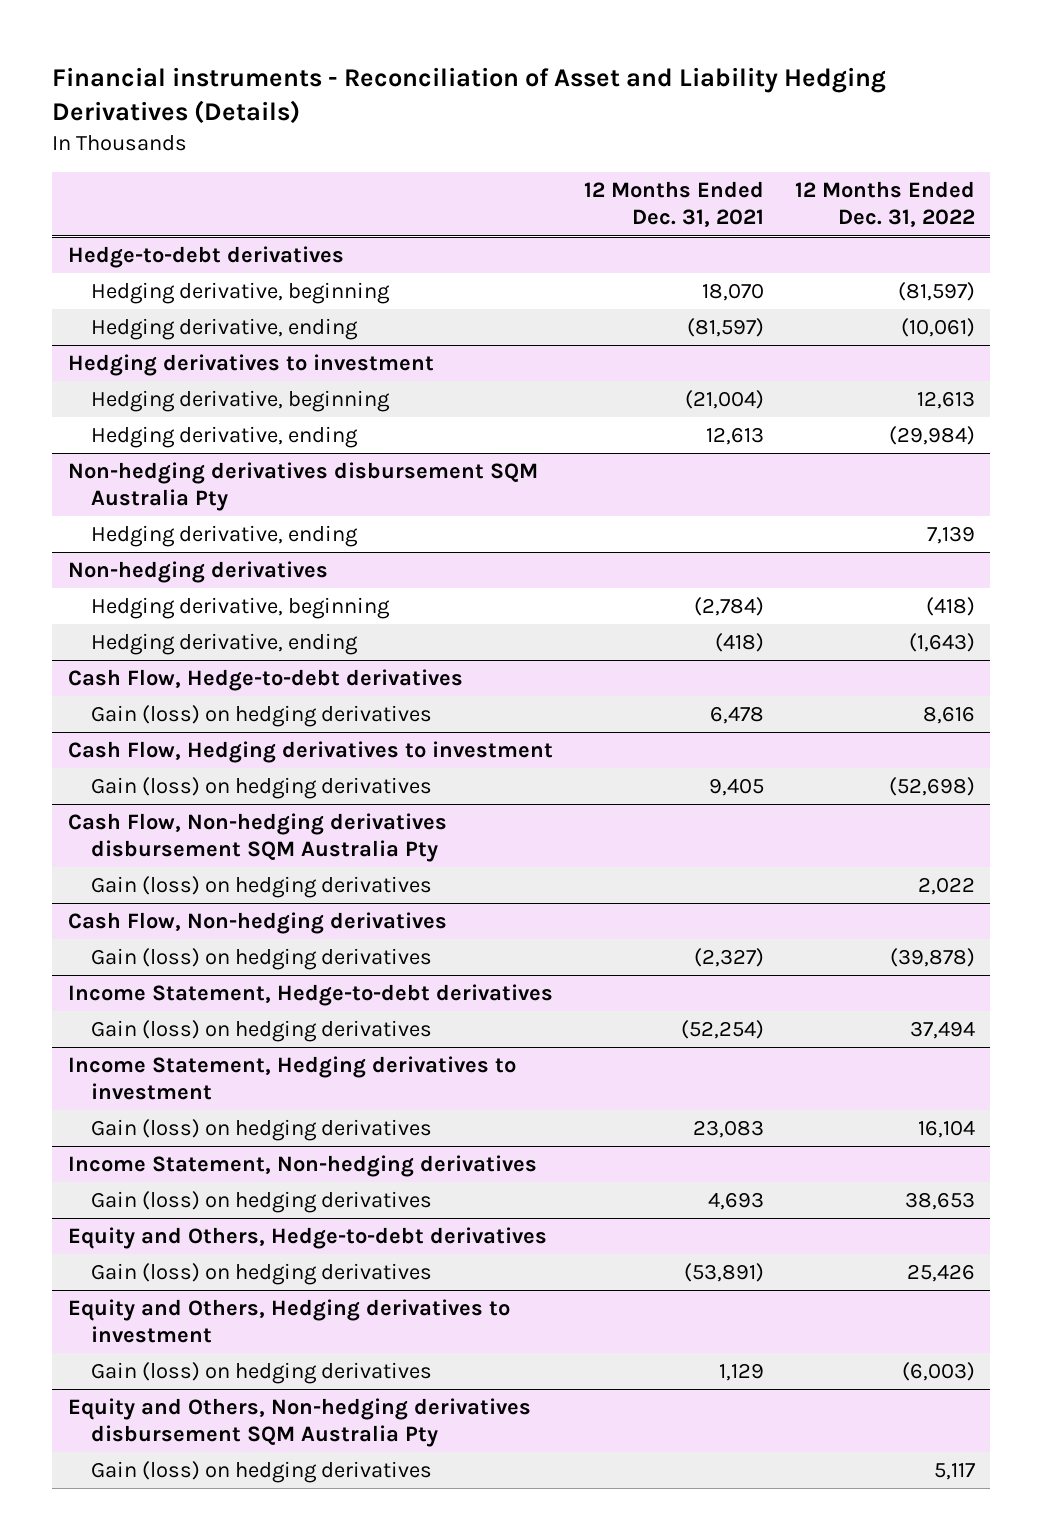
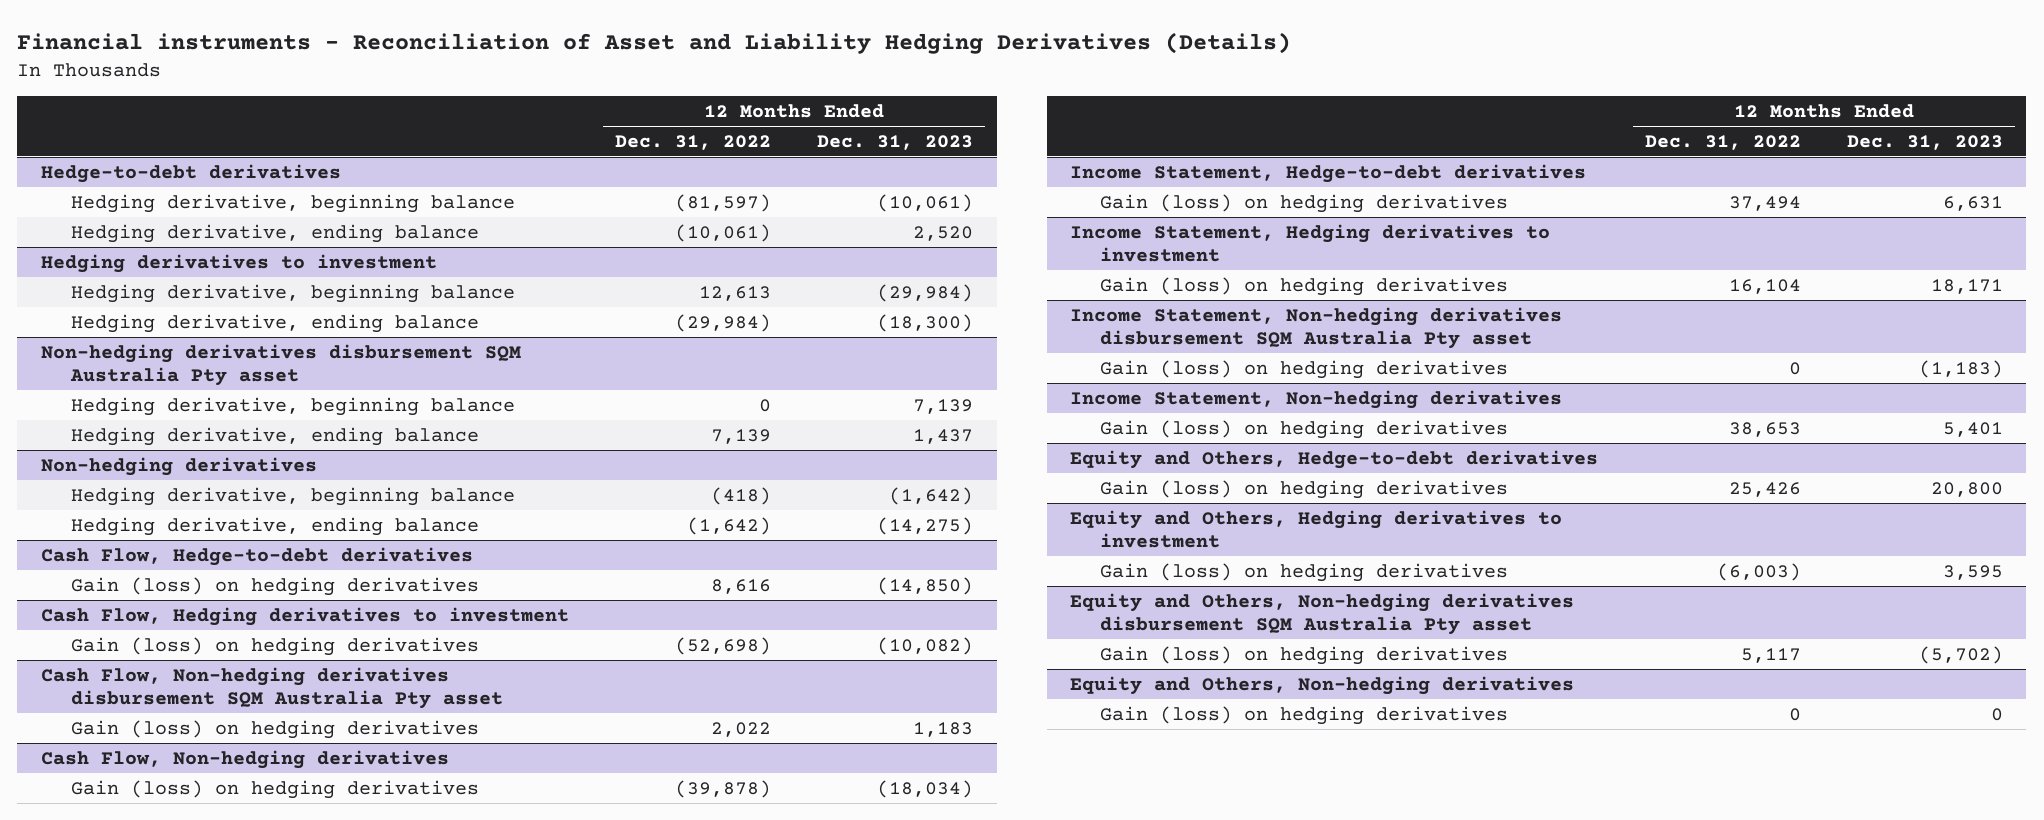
[583,181,764,228] 12 Months Ended Dec. 31, 2021 -> none
none -> [817,134,974,150] Dec. 31, 2023
[90,282,390,305] Hedging derivative, beginning -> [70,193,515,213] Hedging derivative, beginning balance
[90,318,358,341] Hedging derivative, ending -> [70,223,479,243] Hedging derivative, ending balance
[90,390,390,413] Hedging derivative, beginning -> [70,283,515,303] Hedging derivative, beginning balance
[90,426,358,449] Hedging derivative, ending -> [70,313,479,333] Hedging derivative, ending balance
[67,462,538,512] Non-hedging derivatives disbursement SQM Australia Pty -> [40,343,521,387] Non-hedging derivatives disbursement SQM Australia Pty asset
[90,525,358,548] Hedging derivative, ending -> [70,396,515,416] Hedging derivative, beginning balance
[926,526,975,545] 7,139 -> [759,398,772,412] 0
none -> [70,426,479,446] Hedging derivative, ending balance
[90,597,390,620] Hedging derivative, beginning -> [70,486,515,506] Hedging derivative, beginning balance
[90,633,358,656] Hedging derivative, ending -> [70,516,479,536] Hedging derivative, ending balance
[908,633,975,653] (1,643) -> [687,516,772,535] (1,642)
[67,813,447,863] Cash Flow, Non-hedging derivatives disbursement SQM Australia Pty -> [40,666,503,710] Cash Flow, Non-hedging derivatives disbursement SQM Australia Pty asset
none -> [1070,306,1563,350] Income Statement, Non-hedging derivatives disbursement SQM Australia Pty asset
none -> [1100,359,1509,379] Gain (loss) on hedging derivatives
[67,1398,531,1448] Equity and Others, Non-hedging derivatives disbursement SQM Australia Pty -> [1070,592,1575,636] Equity and Others, Non-hedging derivatives disbursement SQM Australia Pty asset
none -> [1070,675,1575,695] Equity and Others, Non-hedging derivatives
none -> [1100,705,1509,725] Gain (loss) on hedging derivatives

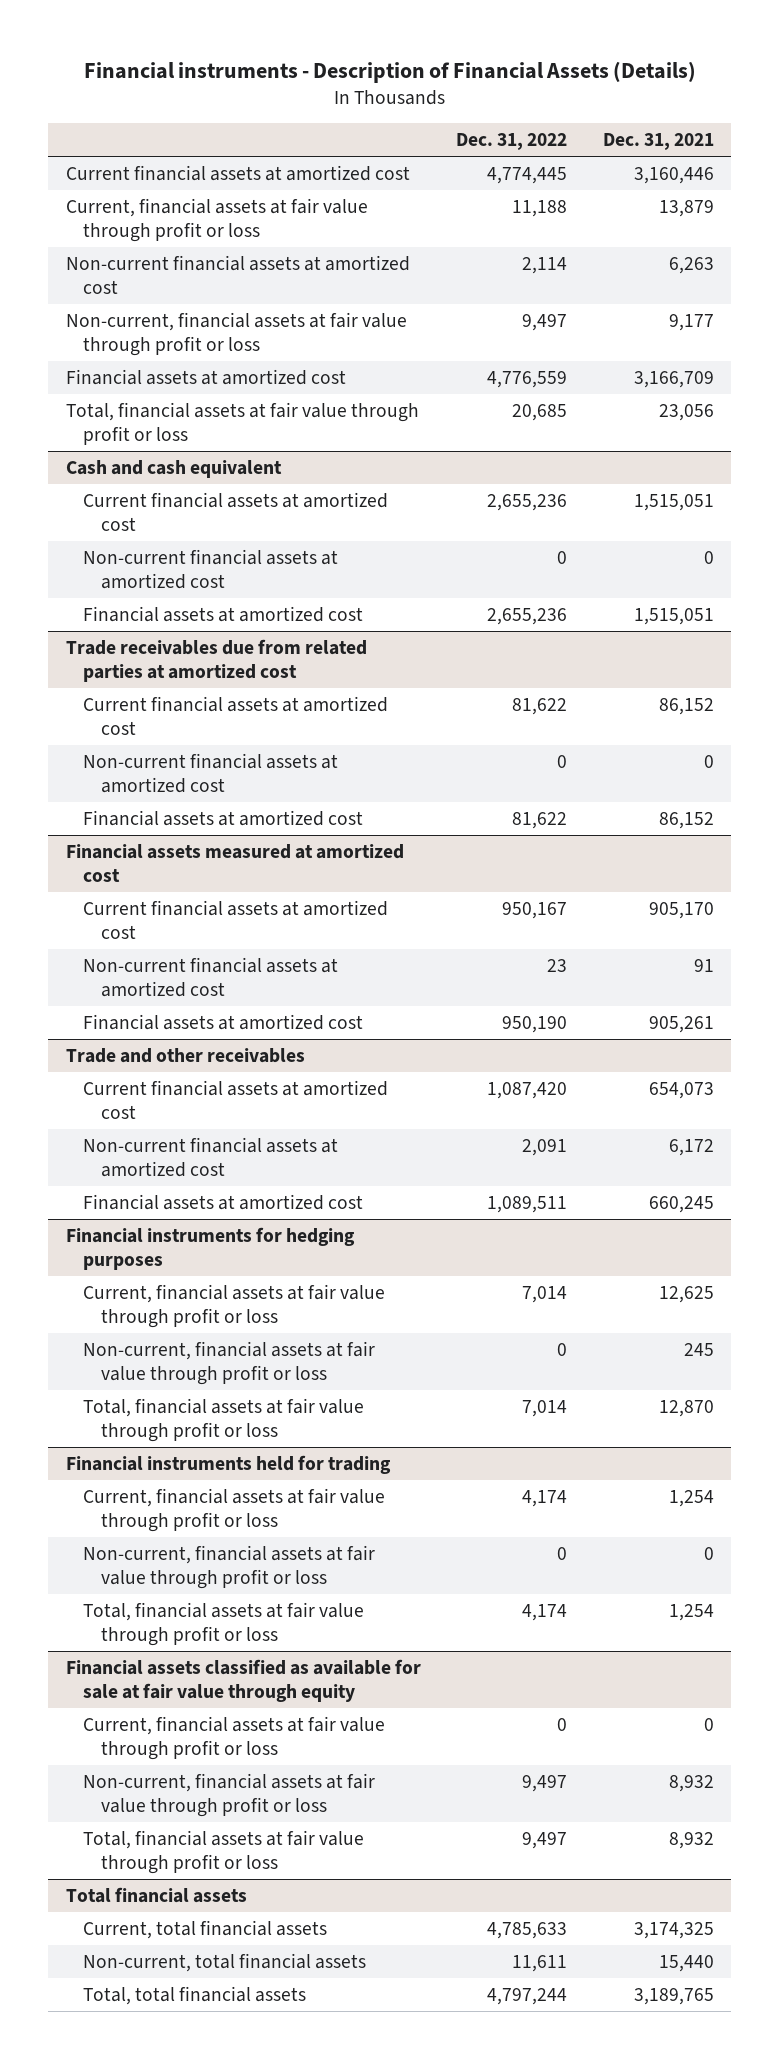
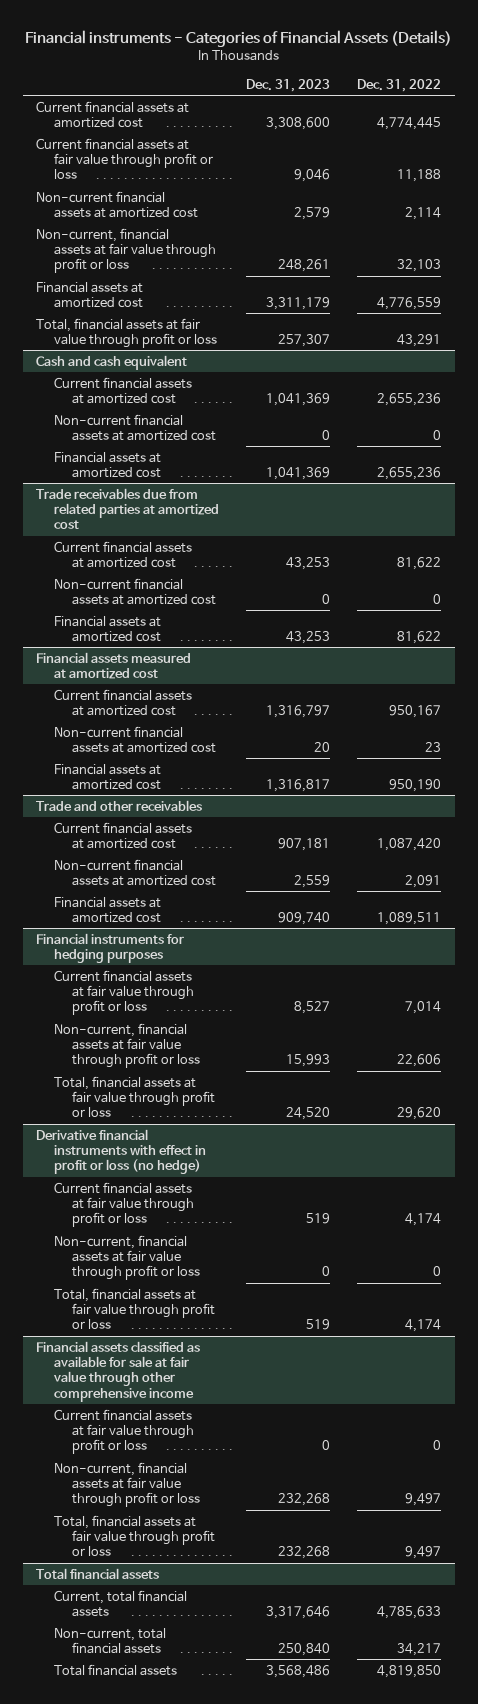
[83,61,696,84] Financial instruments - Description of Financial Assets (Details) -> [24,29,452,47] Financial instruments - Categories of Financial Assets (Details)
[602,133,714,151] Dec. 31, 2021 -> none
none -> [246,78,331,92] Dec. 31, 2023
[65,197,368,242] Current, financial assets at fair value through profit or loss -> [36,137,214,180] Current financial assets at fair value through profit or loss
[522,313,568,331] 9,497 -> [397,259,442,273] 32,103
[512,403,568,421] 20,685 -> [397,334,442,348] 43,291
[65,1454,391,1474] Financial instruments held for trading -> none
[83,1283,386,1328] Current, financial assets at fair value through profit or loss -> [54,969,195,1016] Current financial assets at fair value through profit or loss
[557,1342,568,1356] 0 -> [397,1054,442,1068] 22,606
[522,1399,568,1417] 7,014 -> [397,1107,442,1121] 29,620
none -> [36,1128,207,1175] Derivative financial instruments with effect in profit or loss (no hedge)
[83,1487,386,1532] Current, financial assets at fair value through profit or loss -> [54,1181,195,1228] Current financial assets at fair value through profit or loss
[65,1658,421,1702] Financial assets classified as available for sale at fair value through equity -> [36,1340,201,1402] Financial assets classified as available for sale at fair value through other comprehensive income
[83,1715,386,1760] Current, financial assets at fair value through profit or loss -> [54,1408,195,1455] Current financial assets at fair value through profit or loss
[512,1954,568,1972] 11,611 -> [397,1643,442,1657] 34,217
[83,1985,307,2005] Total, total financial assets -> [54,1663,178,1676] Total financial assets
[487,1987,568,2005] 4,797,244 -> [377,1664,442,1678] 4,819,850

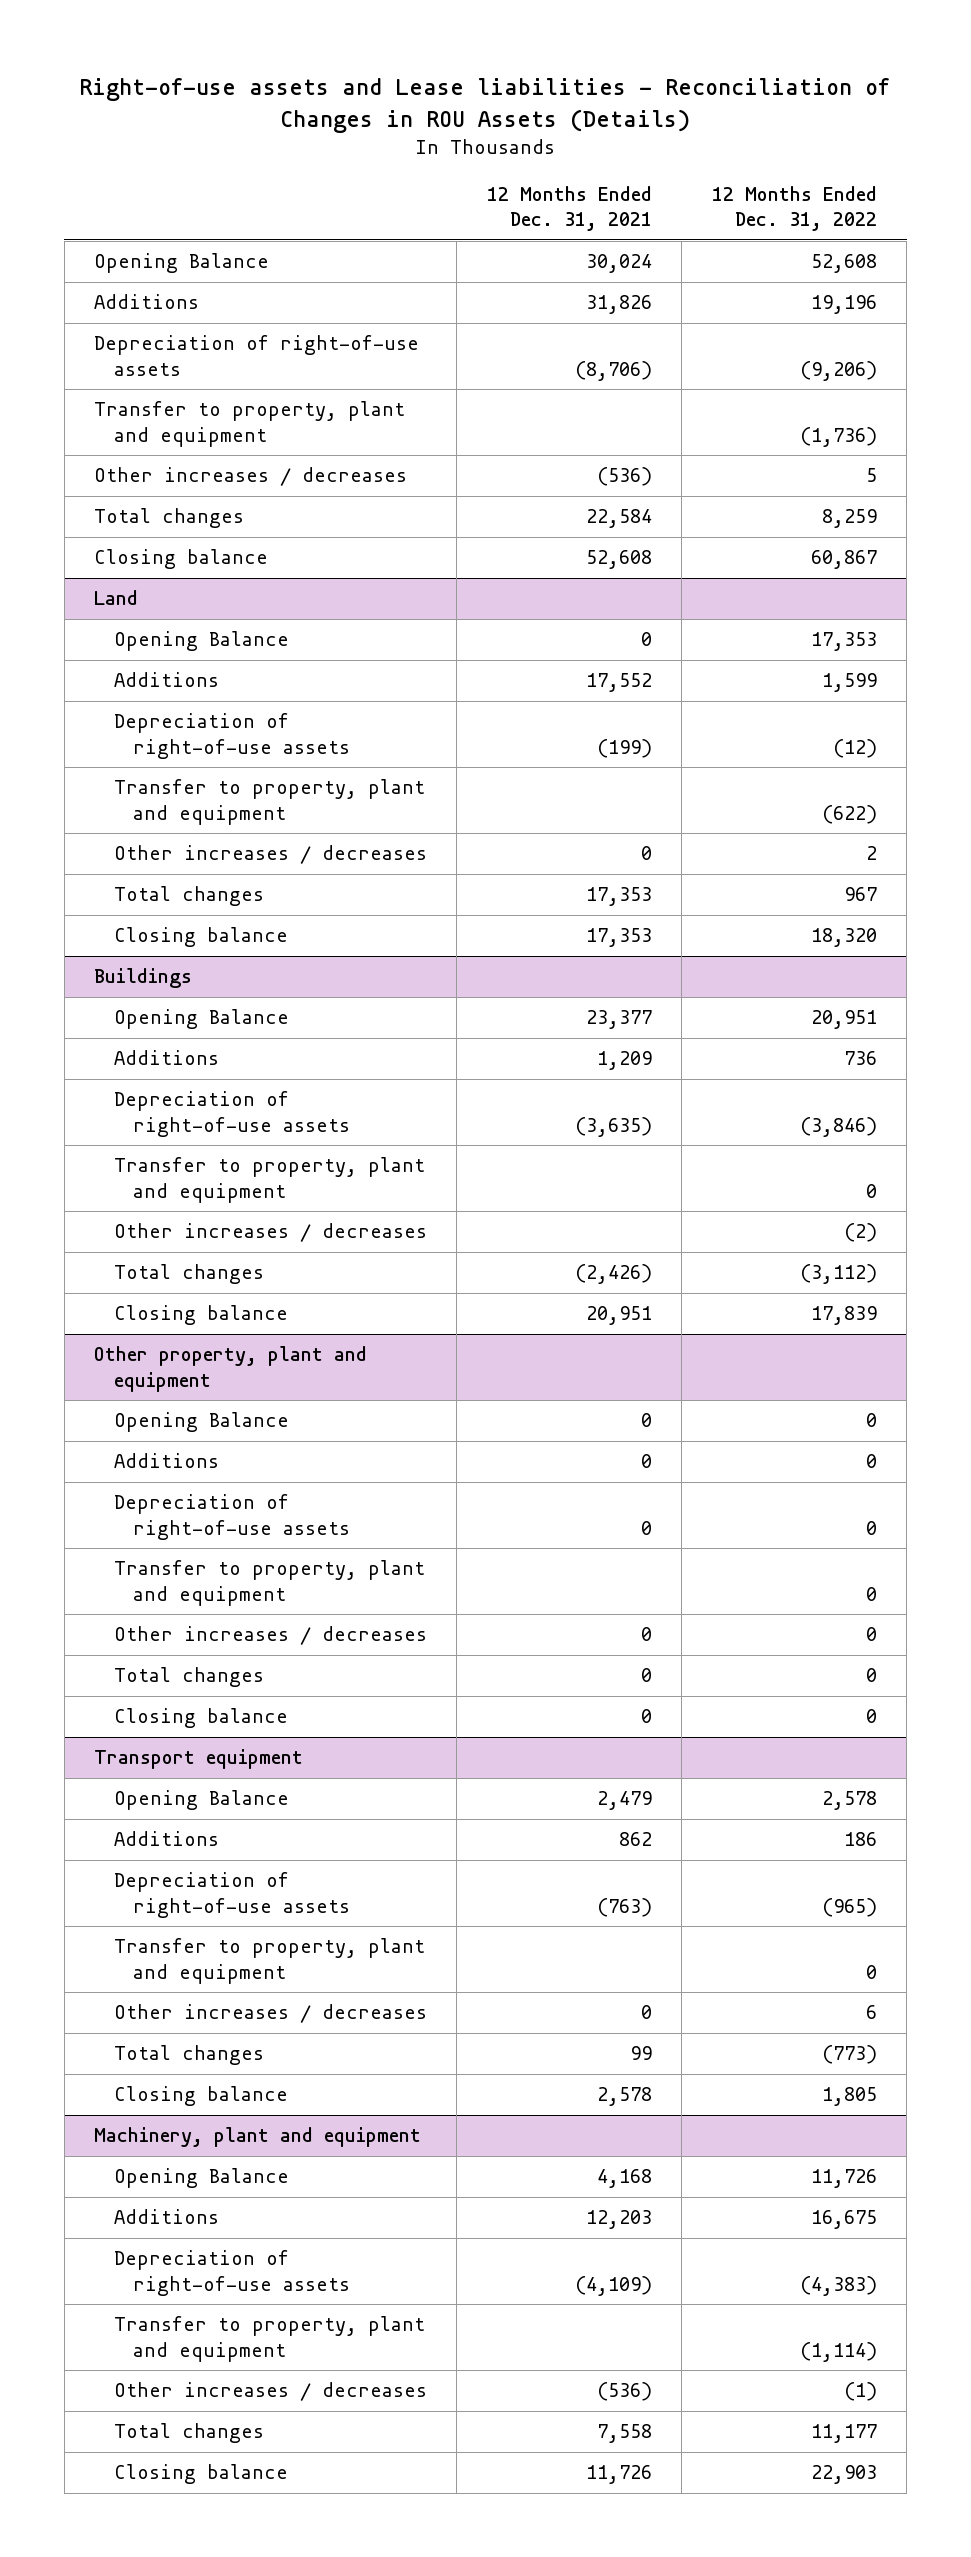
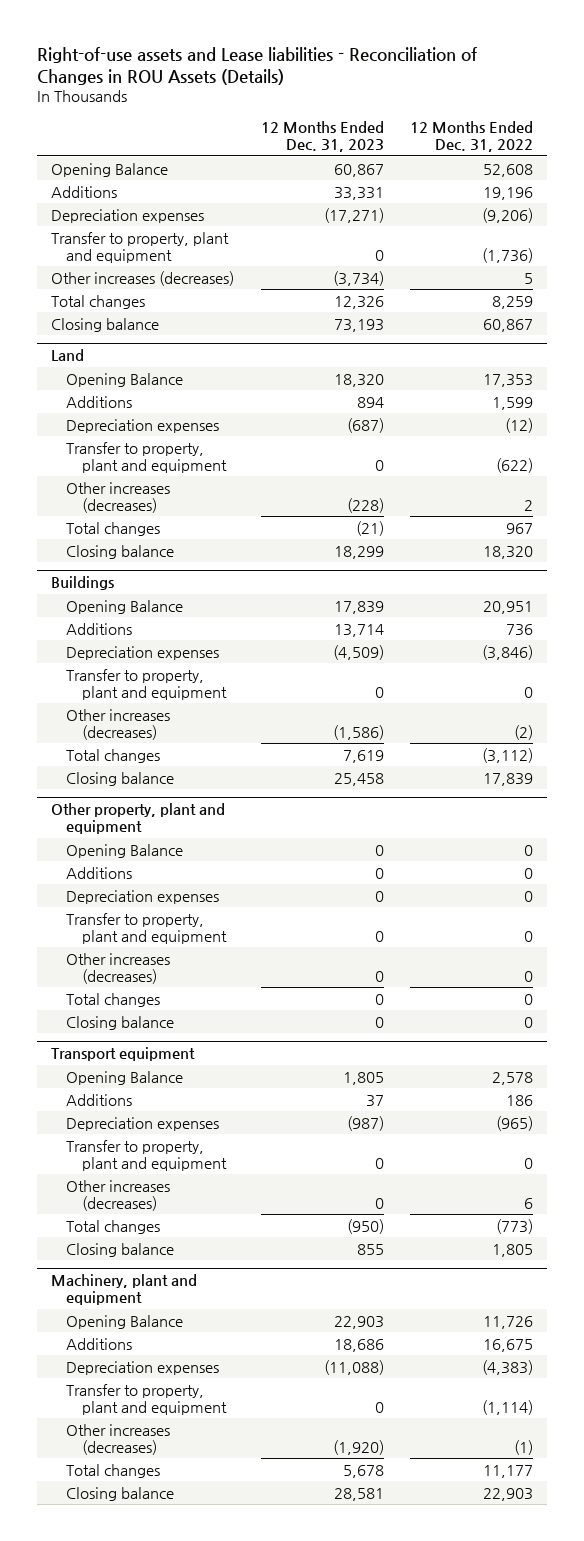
[486,186,652,232] 12 Months Ended Dec. 31, 2021 -> none
none -> [260,121,384,153] 12 Months Ended Dec. 31, 2023
[94,335,420,376] Depreciation of right-of-use assets -> [50,208,204,223] Depreciation expenses
[94,467,408,487] Other increases / decreases -> [50,270,234,286] Other increases (decreases)
[113,713,351,759] Depreciation of right-of-use assets -> [66,418,220,433] Depreciation expenses
[113,845,427,865] Other increases / decreases -> [66,481,171,513] Other increases (decreases)
[113,1091,351,1137] Depreciation of right-of-use assets -> [66,645,220,660] Depreciation expenses
[113,1223,427,1243] Other increases / decreases -> [66,708,171,740] Other increases (decreases)
[113,1494,351,1540] Depreciation of right-of-use assets -> [66,889,220,904] Depreciation expenses
[113,1626,427,1646] Other increases / decreases -> [66,952,171,984] Other increases (decreases)
[113,1872,351,1918] Depreciation of right-of-use assets -> [66,1116,220,1131] Depreciation expenses
[113,2004,427,2024] Other increases / decreases -> [66,1179,171,1211] Other increases (decreases)
[113,2250,351,2296] Depreciation of right-of-use assets -> [66,1360,220,1375] Depreciation expenses
[113,2382,427,2402] Other increases / decreases -> [66,1423,171,1455] Other increases (decreases)

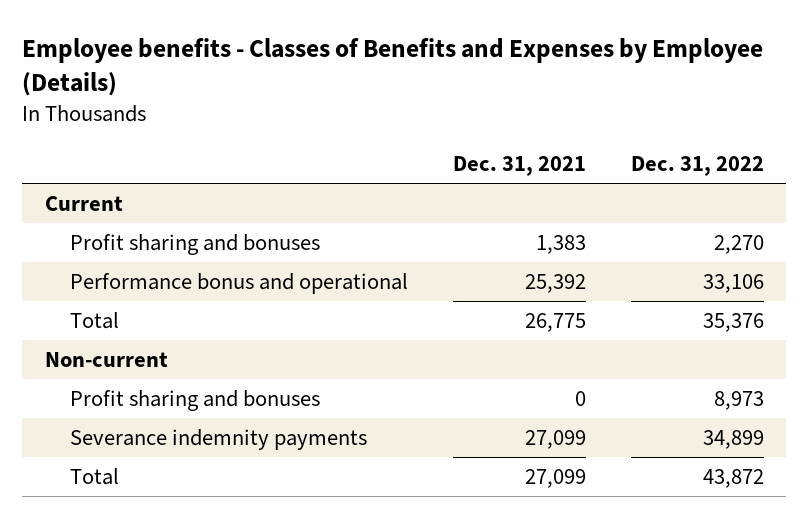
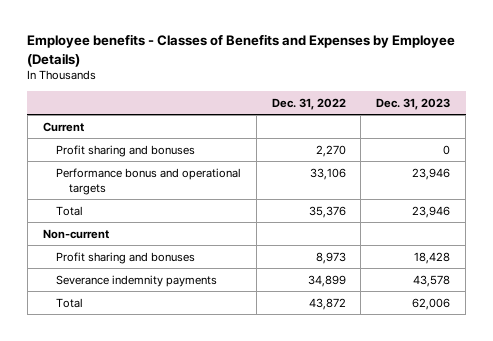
[453,155,587,176] Dec. 31, 2021 -> none
none -> [376,97,451,110] Dec. 31, 2023
[70,273,409,295] Performance bonus and operational -> [55,167,241,195] Performance bonus and operational targets

